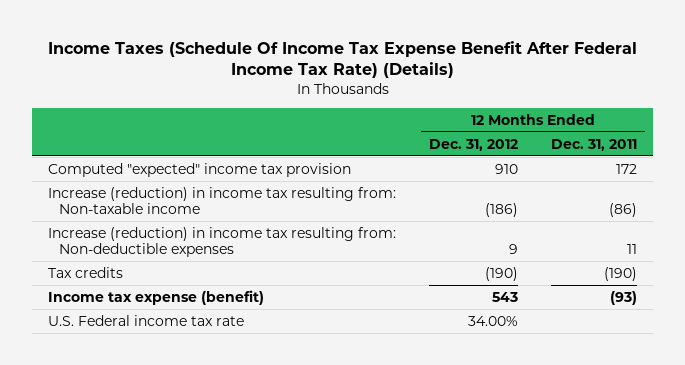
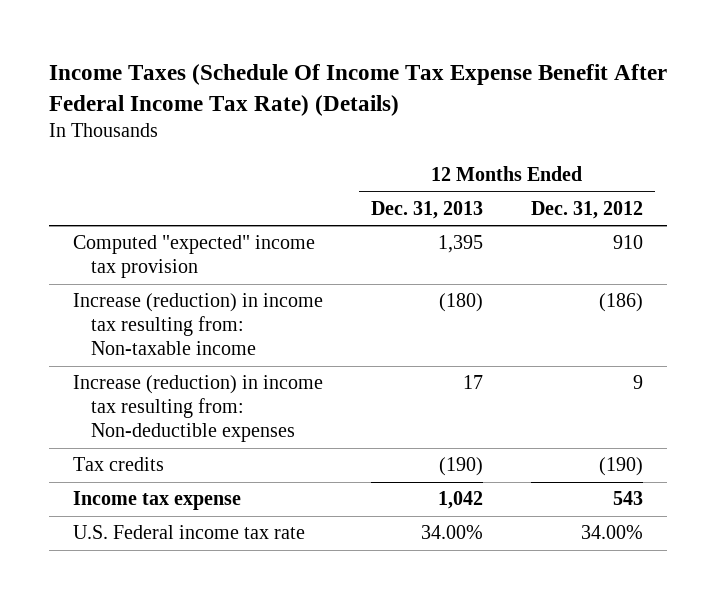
[550,138,637,151] Dec. 31, 2011 -> none
none -> [371,200,484,219] Dec. 31, 2013
[48,289,265,305] Income tax expense (benefit) -> [73,491,242,511] Income tax expense

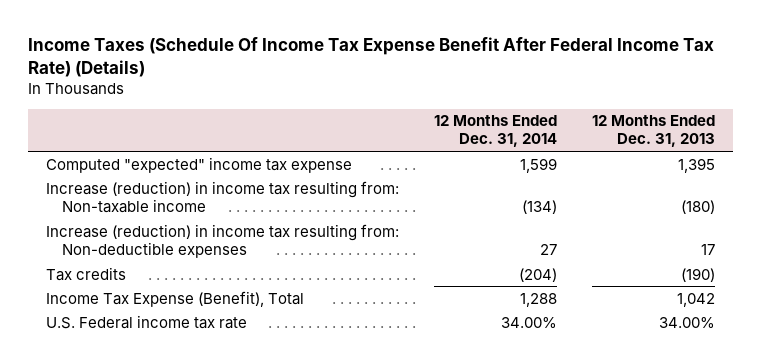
[531,200,644,219] Dec. 31, 2012 -> none
none -> [433,115,557,148] 12 Months Ended Dec. 31, 2014
[73,235,316,279] Computed "expected" income tax provision -> [45,156,352,173] Computed "expected" income tax expense
[73,491,242,511] Income tax expense -> [45,290,304,307] Income Tax Expense (Benefit), Total

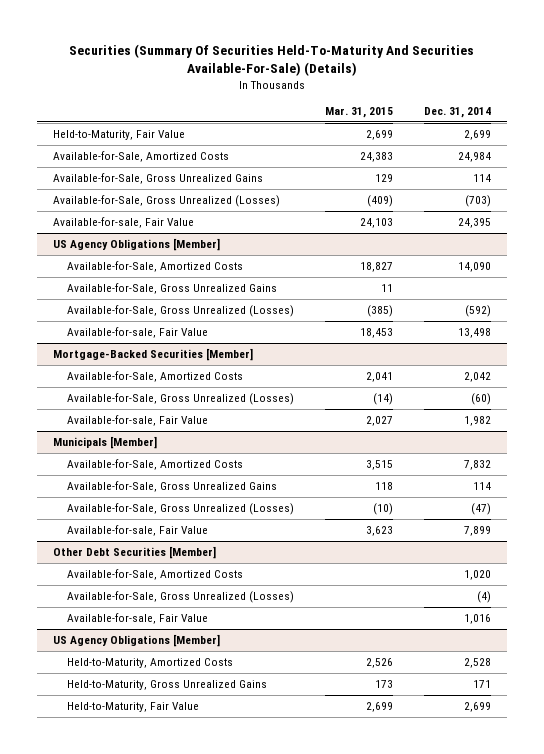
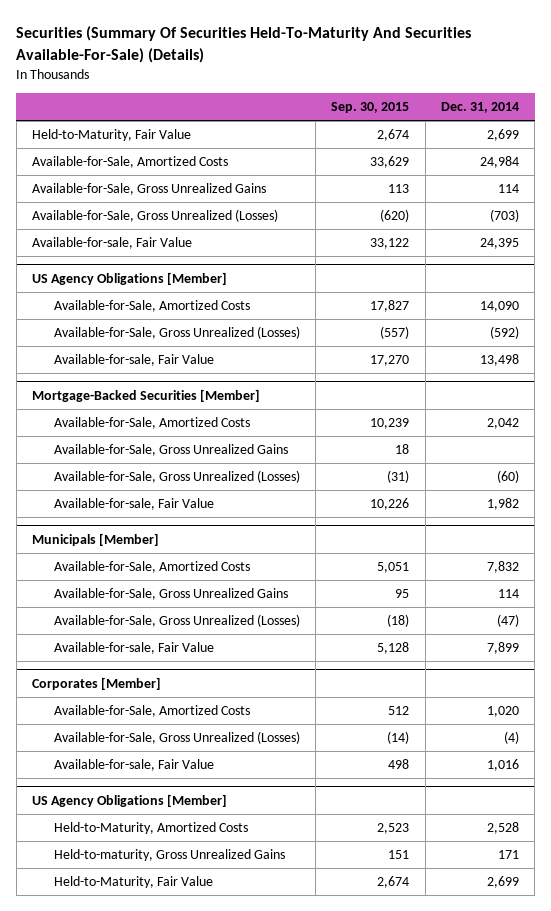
[325,107,394,119] Mar. 31, 2015 -> none
none -> [331,102,410,114] Sep. 30, 2015
[67,282,278,294] Available-for-Sale, Gross Unrealized Gains -> none
none -> [53,444,288,457] Available-for-Sale, Gross Unrealized Gains
[52,545,216,559] Other Debt Securities [Member] -> none
none -> [32,676,162,690] Corporates [Member]
[67,679,268,690] Held-to-Maturity, Gross Unrealized Gains -> [53,849,285,862] Held-to-maturity, Gross Unrealized Gains

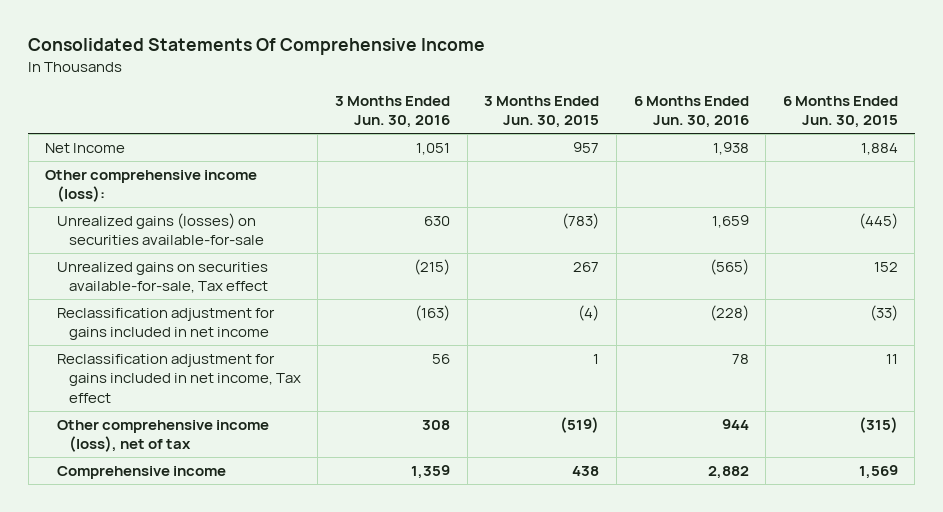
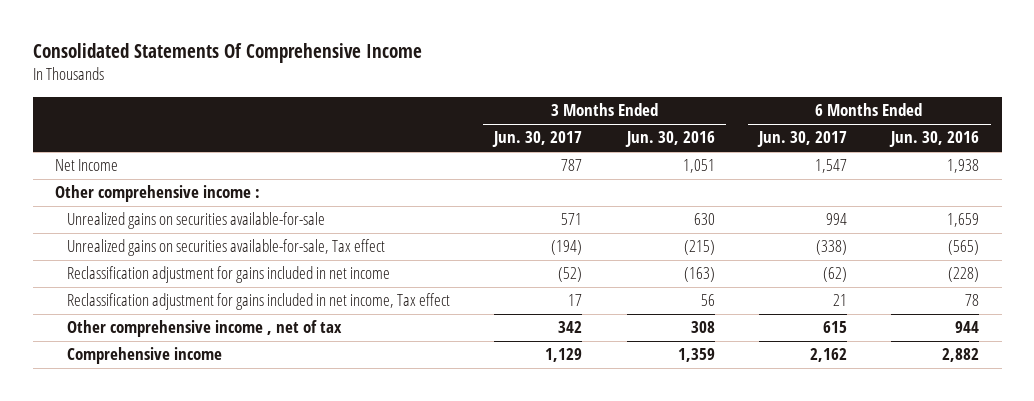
[484,95,600,129] 3 Months Ended Jun. 30, 2015 -> none
[782,95,898,129] 6 Months Ended Jun. 30, 2015 -> none
none -> [492,131,583,148] Jun. 30, 2017
none -> [757,131,848,148] Jun. 30, 2017
[45,170,258,203] Other comprehensive income (loss): -> [54,185,260,203] Other comprehensive income :
[56,213,264,246] Unrealized gains (losses) on securities available-for-sale -> [66,212,325,230] Unrealized gains on securities available-for-sale
[56,420,269,453] Other comprehensive income (loss), net of tax -> [66,320,342,338] Other comprehensive income , net of tax

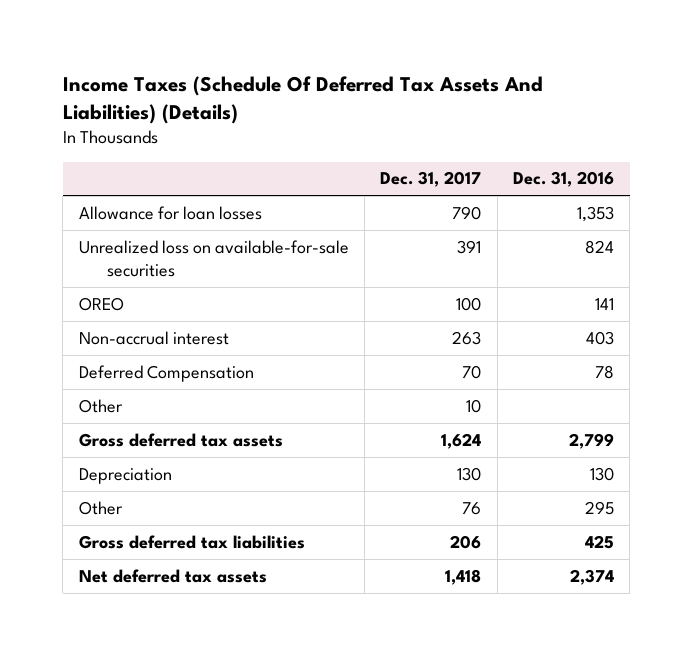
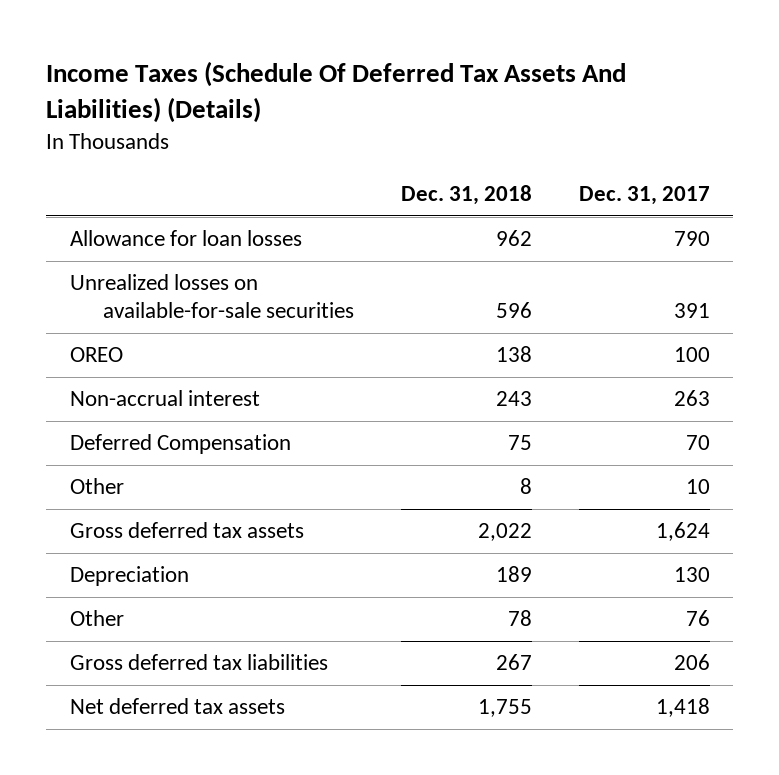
[513,171,615,188] Dec. 31, 2016 -> none
none -> [400,185,532,206] Dec. 31, 2018
[78,239,349,278] Unrealized loss on available-for-sale securities -> [69,274,354,319] Unrealized losses on available-for-sale securities

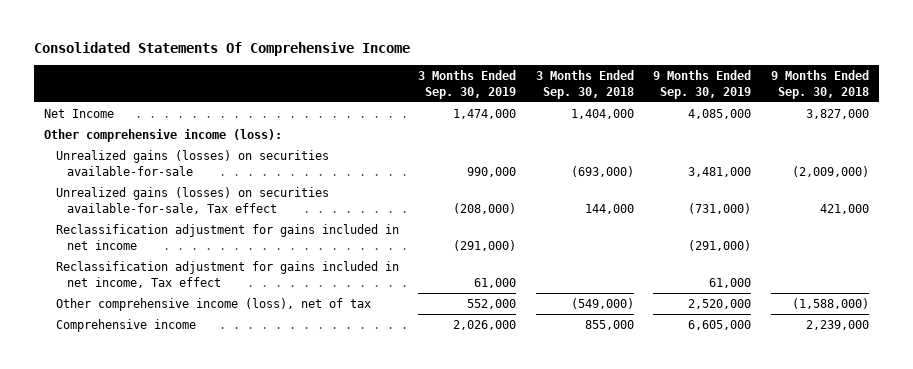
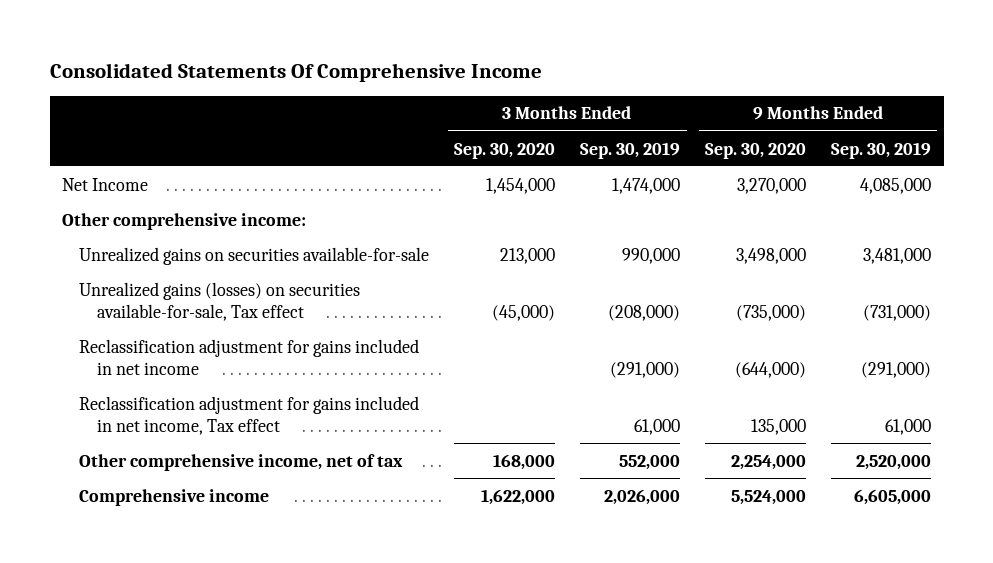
[535,70,634,99] 3 Months Ended Sep. 30, 2018 -> none
[771,70,870,99] 9 Months Ended Sep. 30, 2018 -> none
none -> [454,142,556,159] Sep. 30, 2020
none -> [705,142,807,159] Sep. 30, 2020
[44,128,283,142] Other comprehensive income (loss): -> [62,212,307,230] Other comprehensive income:
[55,149,329,176] Unrealized gains (losses) on securities available-for-sale -> [79,246,430,265] Unrealized gains on securities available-for-sale
[55,297,371,311] Other comprehensive income (loss), net of tax -> [79,453,404,471] Other comprehensive income, net of tax

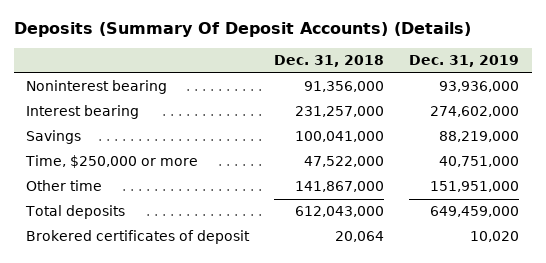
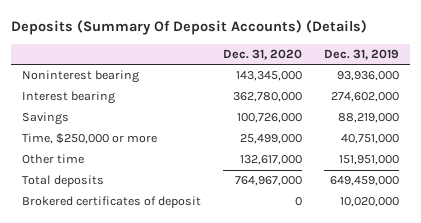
[274,54,385,67] Dec. 31, 2018 -> none
none -> [223,48,303,60] Dec. 31, 2020
[470,231,520,243] 10,020 -> [340,197,400,208] 10,020,000

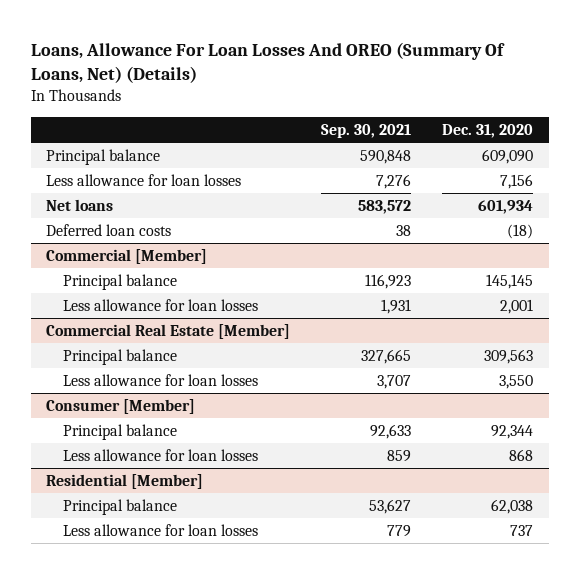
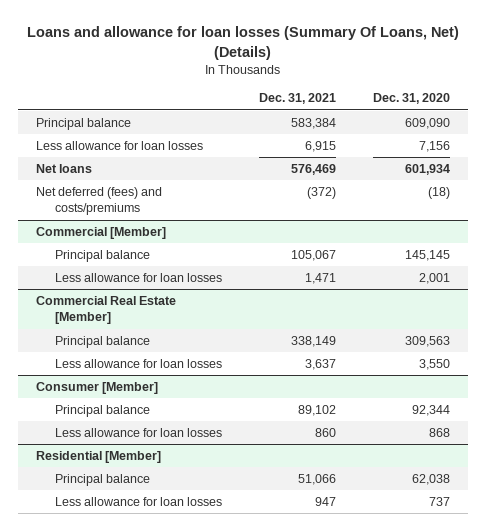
[30,41,505,84] Loans, Allowance For Loan Losses And OREO (Summary Of Loans, Net) (Details) -> [27,26,460,60] Loans and allowance for loan losses (Summary Of Loans, Net) (Details)
[321,124,412,139] Sep. 30, 2021 -> none
none -> [258,93,336,105] Dec. 31, 2021
[46,223,172,236] Deferred loan costs -> none
none -> [36,187,163,216] Net deferred (fees) and costs/premiums

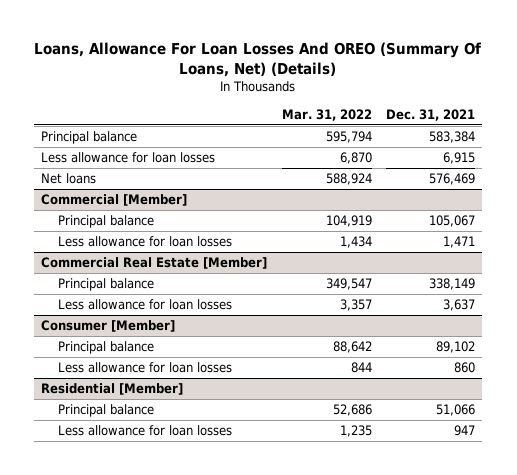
[27,26,460,60] Loans and allowance for loan losses (Summary Of Loans, Net) (Details) -> [34,42,482,77] Loans, Allowance For Loan Losses And OREO (Summary Of Loans, Net) (Details)
[372,93,450,105] Dec. 31, 2020 -> none
none -> [281,108,372,121] Mar. 31, 2022
[36,187,163,216] Net deferred (fees) and costs/premiums -> none

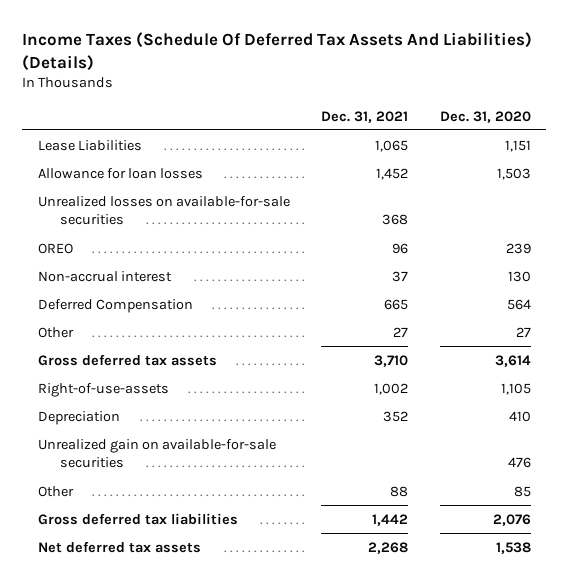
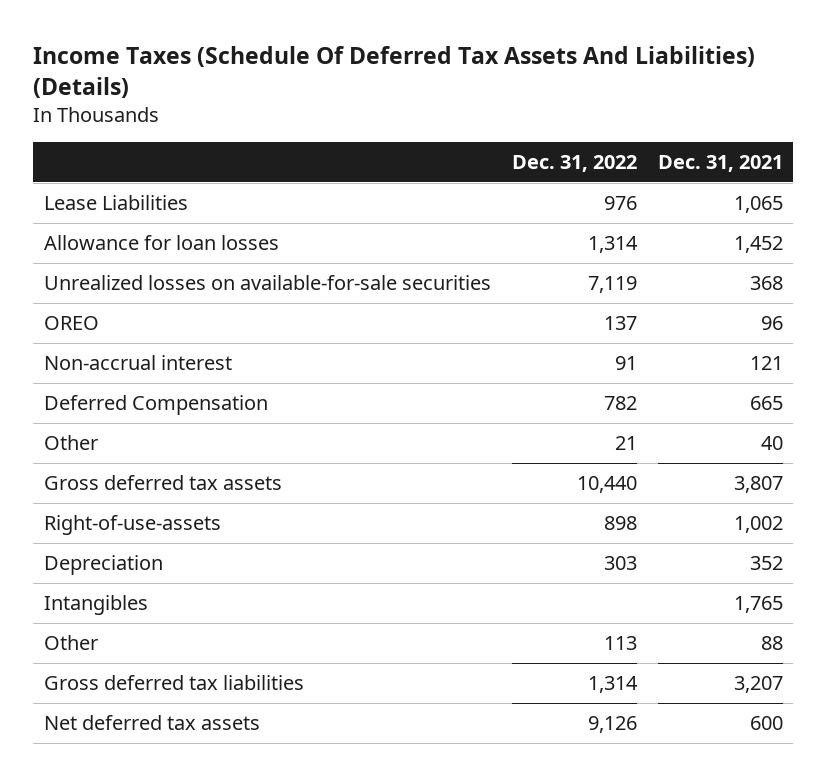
[439,110,531,123] Dec. 31, 2020 -> none
none -> [511,154,637,172] Dec. 31, 2022
[392,270,409,282] 37 -> [749,356,783,371] 121
[393,326,409,337] 27 -> [760,436,783,451] 40
[374,354,409,367] 3,710 -> [733,476,783,494] 3,807
[37,438,276,469] Unrealized gain on available-for-sale securities -> none
none -> [43,595,148,616] Intangibles
[372,513,409,526] 1,442 -> [733,676,783,694] 3,207
[368,541,409,554] 2,268 -> [749,716,783,731] 600

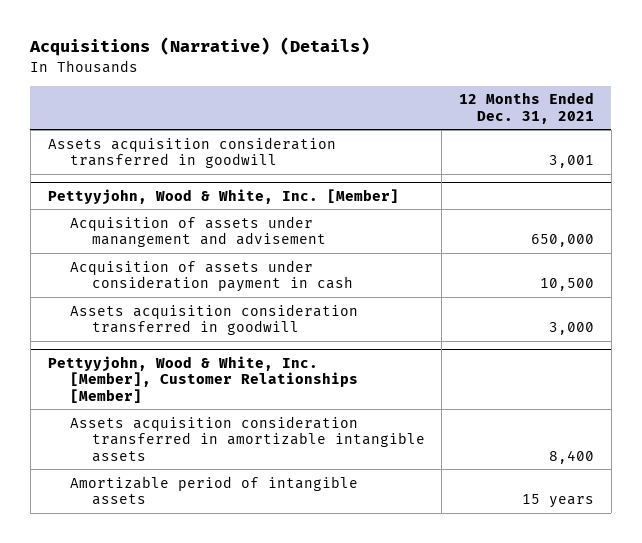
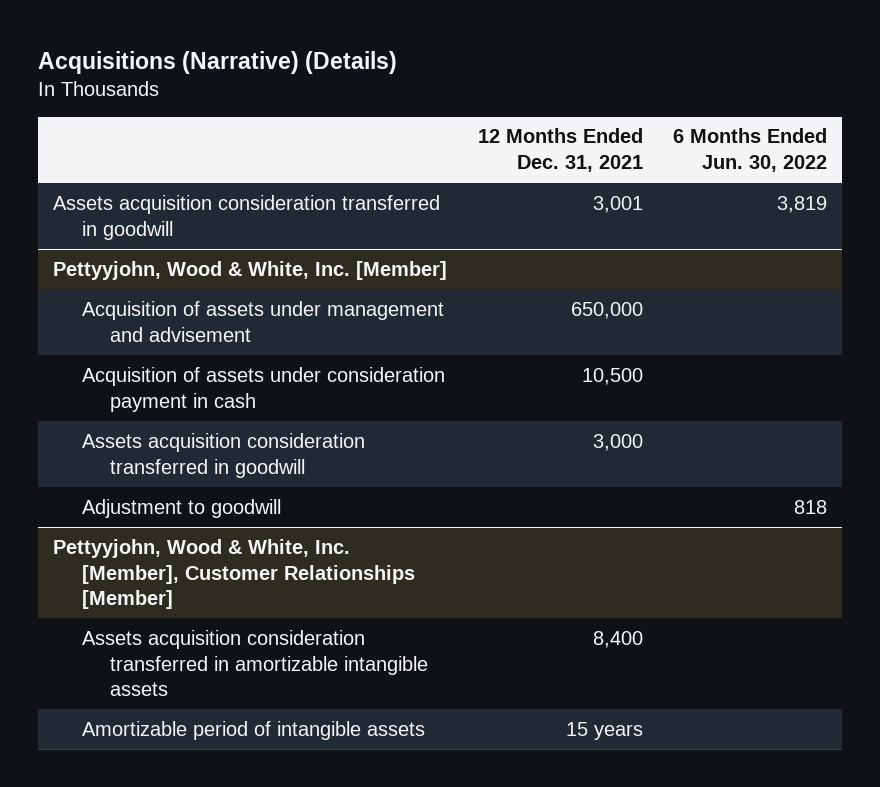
none -> [673,128,828,173] 6 Months Ended Jun. 30, 2022
[69,215,326,248] Acquisition of assets under manangement and advisement -> [81,300,444,342] Acquisition of assets under management and advisement
none -> [81,498,281,518] Adjustment to goodwill

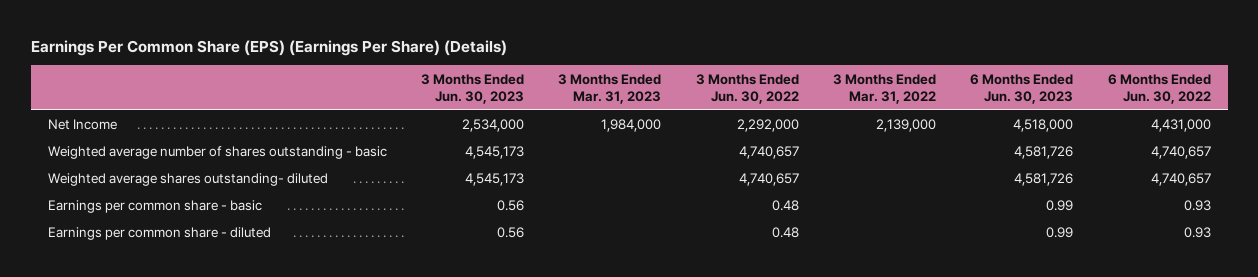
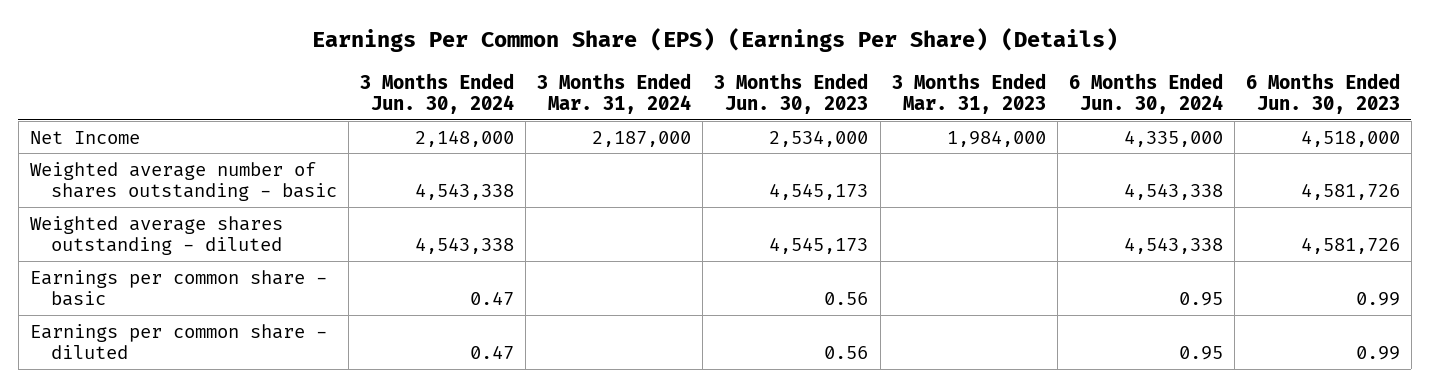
[695,73,799,105] 3 Months Ended Jun. 30, 2022 -> none
[833,73,937,105] 3 Months Ended Mar. 31, 2022 -> none
[1107,73,1211,105] 6 Months Ended Jun. 30, 2022 -> none
none -> [360,72,515,115] 3 Months Ended Jun. 30, 2024
none -> [537,72,692,115] 3 Months Ended Mar. 31, 2024
none -> [1068,72,1223,115] 6 Months Ended Jun. 30, 2024
[47,173,328,187] Weighted average shares outstanding- diluted -> [29,215,283,256] Weighted average shares outstanding - diluted

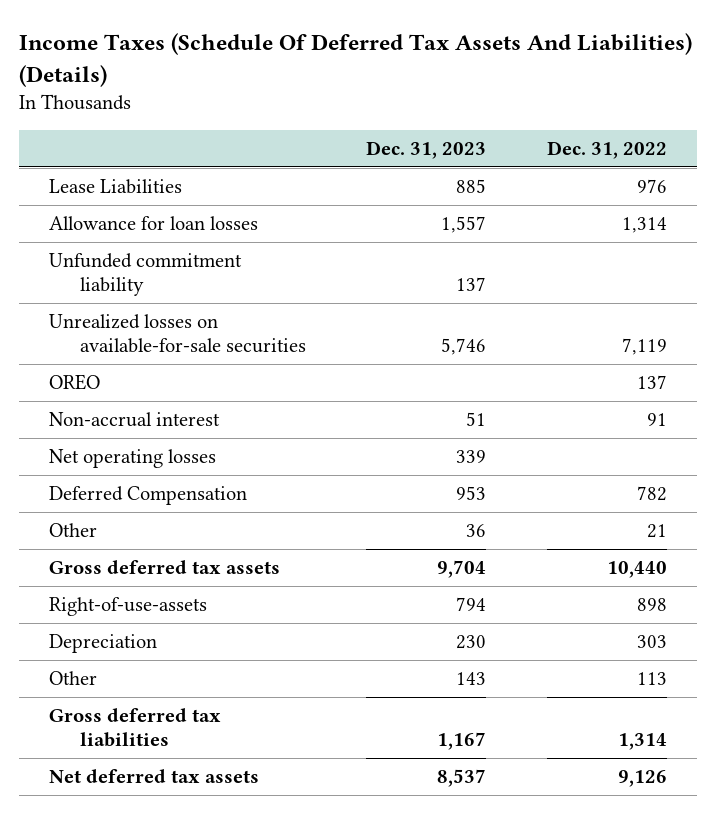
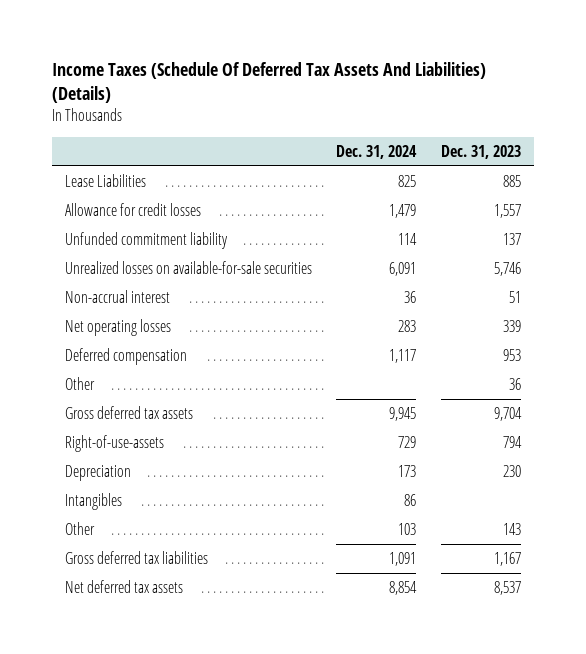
[546,140,667,159] Dec. 31, 2022 -> none
none -> [336,144,418,159] Dec. 31, 2024
[48,216,258,231] Allowance for loan losses -> [64,202,201,216] Allowance for credit losses
[48,374,100,391] OREO -> none
[48,486,247,506] Deferred Compensation -> [64,347,187,365] Deferred compensation
none -> [64,492,122,510] Intangibles

